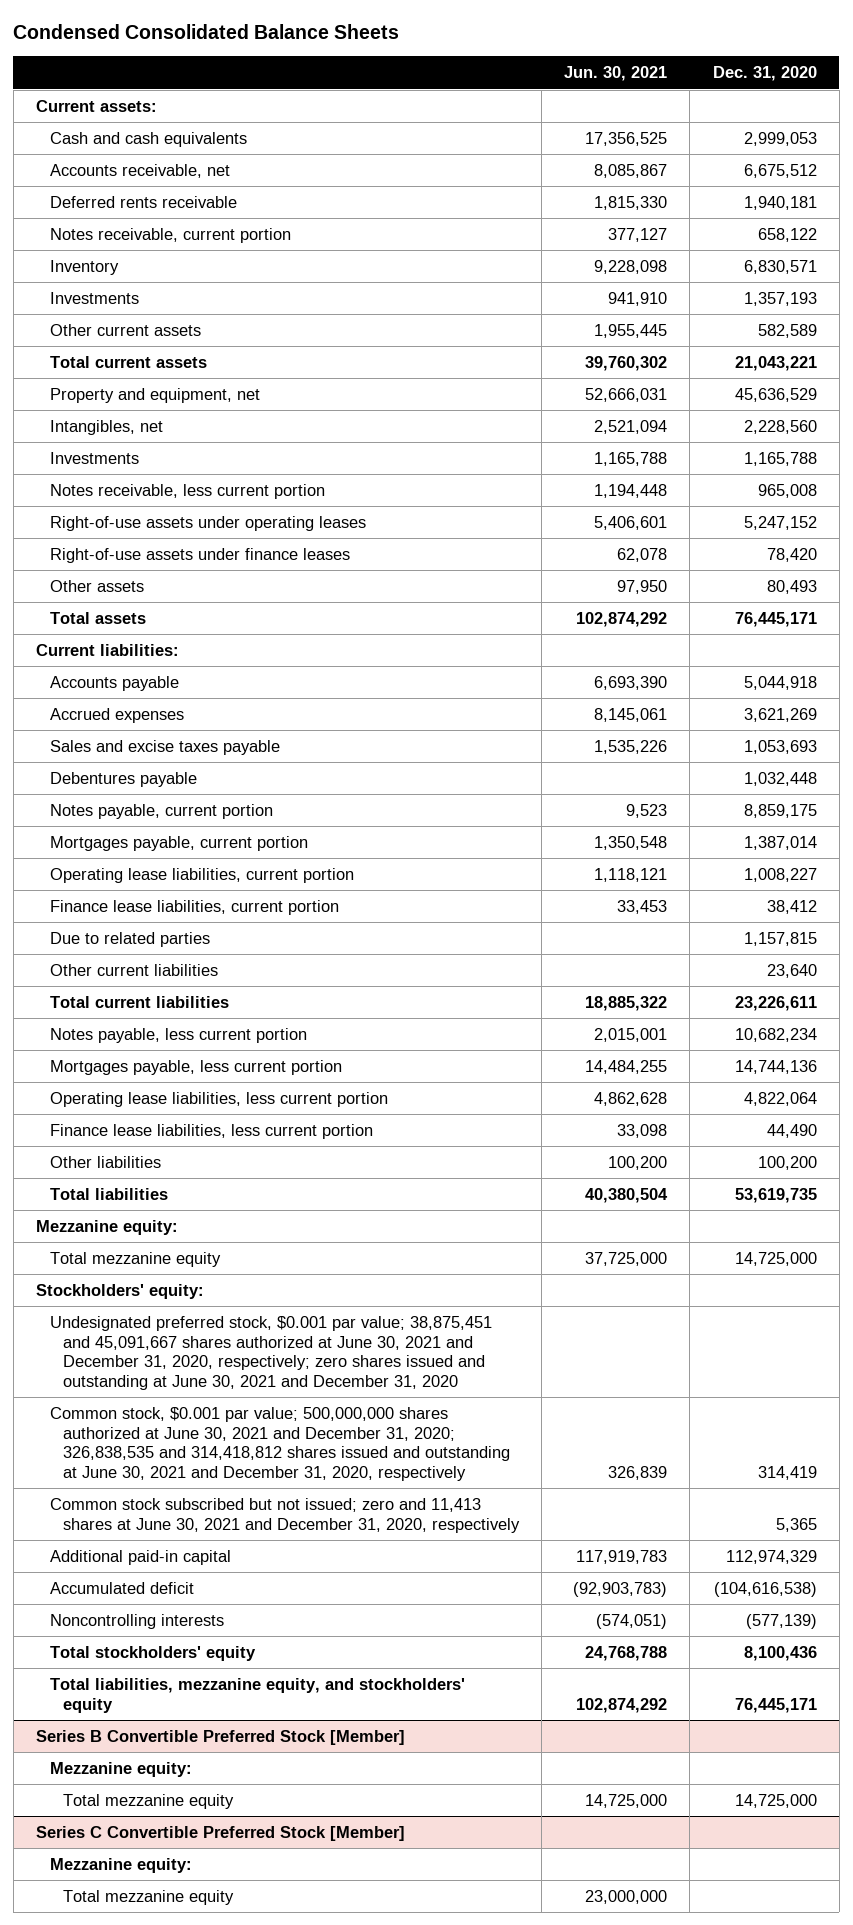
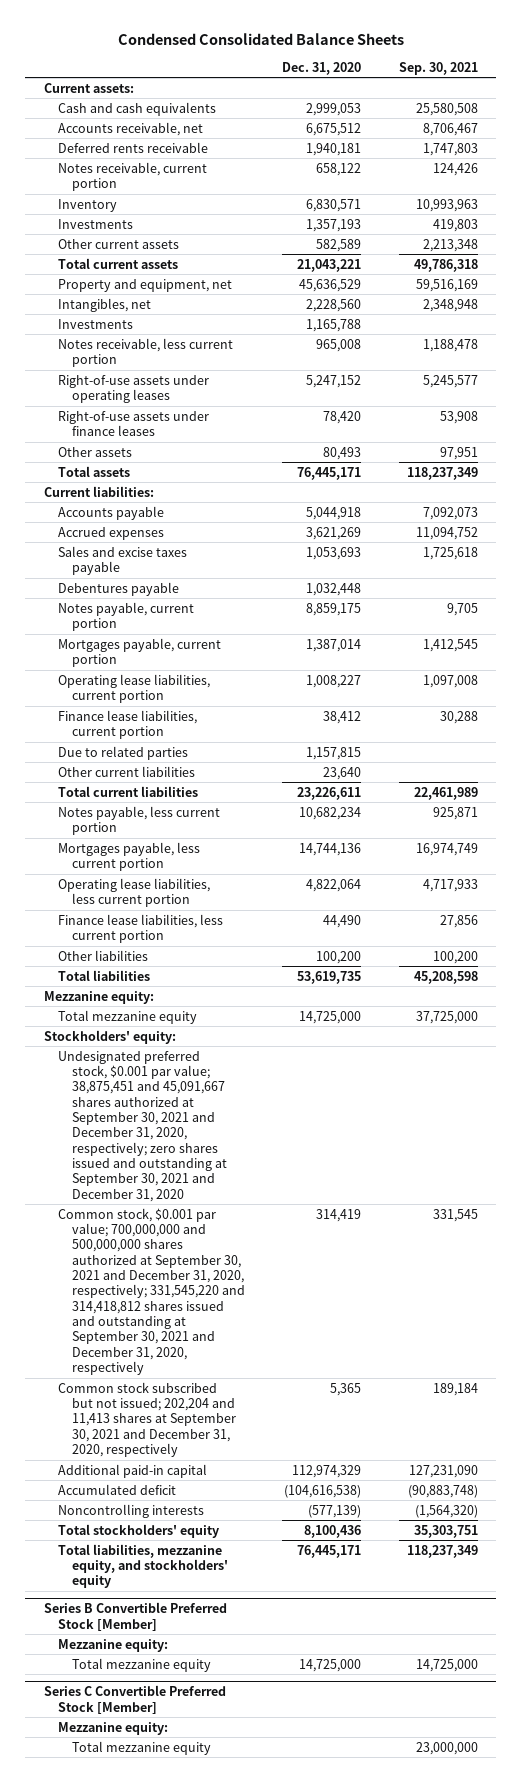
[564,66,668,82] Jun. 30, 2021 -> none
none -> [398,61,478,75] Sep. 30, 2021
[49,1315,492,1391] Undesignated preferred stock, $0.001 par value; 38,875,451 and 45,091,667 shares authorized at June 30, 2021 and December 31, 2020, respectively; zero shares issued and outstanding at June 30, 2021 and December 31, 2020 -> [57,1050,228,1202] Undesignated preferred stock, $0.001 par value; 38,875,451 and 45,091,667 shares authorized at September 30, 2021 and December 31, 2020, respectively; zero shares issued and outstanding at September 30, 2021 and December 31, 2020
[49,1406,511,1482] Common stock, $0.001 par value; 500,000,000 shares authorized at June 30, 2021 and December 31, 2020; 326,838,535 and 314,418,812 shares issued and outstanding at June 30, 2021 and December 31, 2020, respectively -> [57,1207,246,1375] Common stock, $0.001 par value; 700,000,000 and 500,000,000 shares authorized at September 30, 2021 and December 31, 2020, respectively; 331,545,220 and 314,418,812 shares issued and outstanding at September 30, 2021 and December 31, 2020, respectively
[49,1497,521,1533] Common stock subscribed but not issued; zero and 11,413 shares at June 30, 2021 and December 31, 2020, respectively -> [57,1381,237,1458] Common stock subscribed but not issued; 202,204 and 11,413 shares at September 30, 2021 and December 31, 2020, respectively

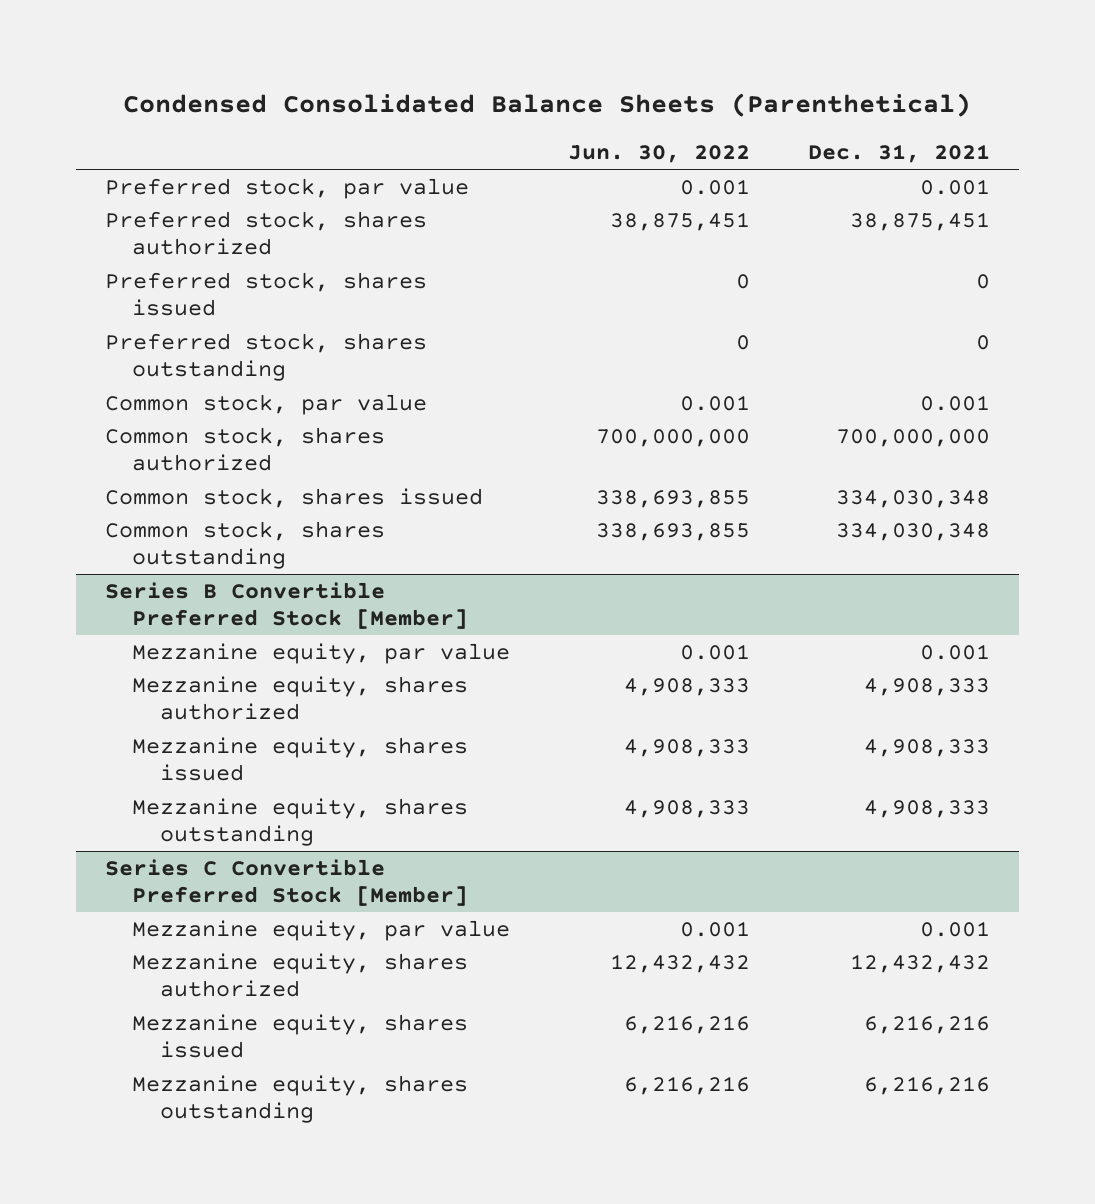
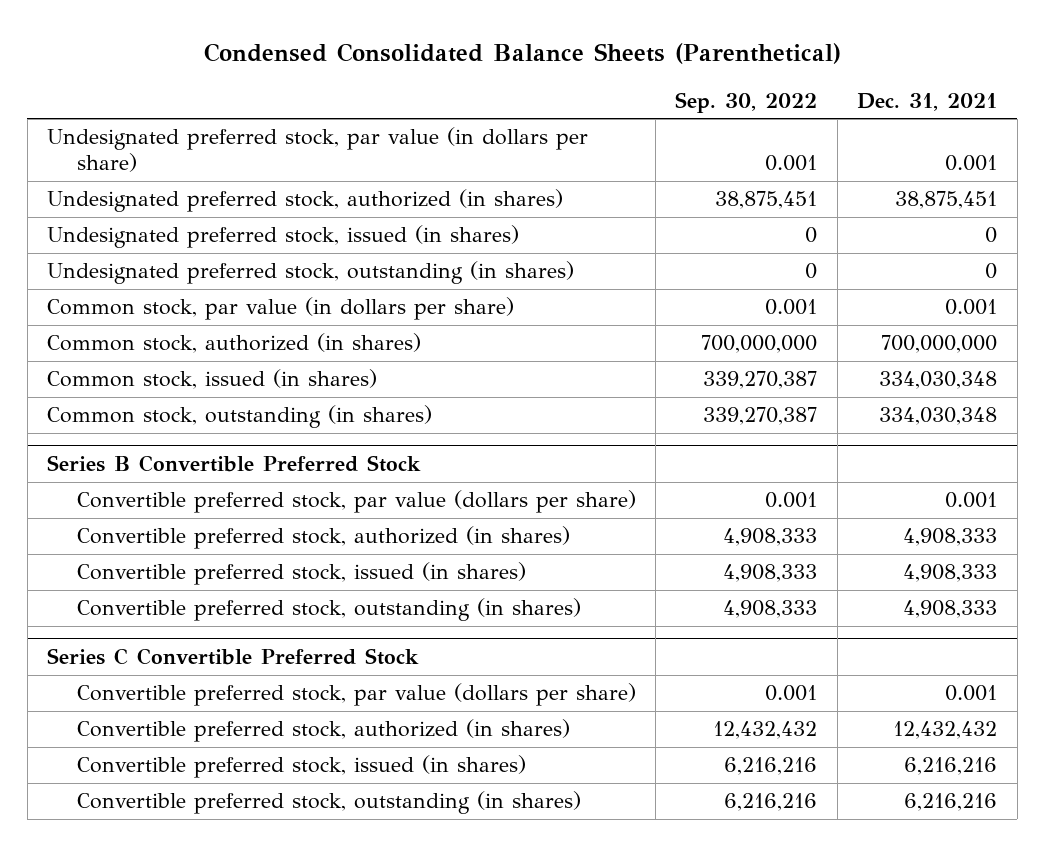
[568,145,751,164] Jun. 30, 2022 -> none
none -> [675,91,818,113] Sep. 30, 2022
[104,177,469,199] Preferred stock, par value -> [47,127,589,173] Undesignated preferred stock, par value (in dollars per share)
[104,210,427,256] Preferred stock, shares authorized -> [47,189,564,213] Undesignated preferred stock, authorized (in shares)
[104,271,427,317] Preferred stock, shares issued -> [47,225,520,249] Undesignated preferred stock, issued (in shares)
[104,332,427,382] Preferred stock, shares outstanding -> [47,261,575,285] Undesignated preferred stock, outstanding (in shares)
[104,393,427,415] Common stock, par value -> [47,297,515,321] Common stock, par value (in dollars per share)
[104,426,385,472] Common stock, shares authorized -> [47,333,422,354] Common stock, authorized (in shares)
[104,487,483,508] Common stock, shares issued -> [47,369,378,390] Common stock, issued (in shares)
[104,520,385,570] Common stock, shares outstanding -> [47,405,433,429] Common stock, outstanding (in shares)
[104,581,469,630] Series B Convertible Preferred Stock [Member] -> [47,455,422,473] Series B Convertible Preferred Stock
[132,642,511,664] Mezzanine equity, par value -> [76,490,636,514] Convertible preferred stock, par value (dollars per share)
[132,675,469,721] Mezzanine equity, shares authorized -> [76,526,570,550] Convertible preferred stock, authorized (in shares)
[132,736,469,782] Mezzanine equity, shares issued -> [76,562,526,586] Convertible preferred stock, issued (in shares)
[132,797,469,847] Mezzanine equity, shares outstanding -> [76,598,581,622] Convertible preferred stock, outstanding (in shares)
[104,858,469,907] Series C Convertible Preferred Stock [Member] -> [47,648,420,666] Series C Convertible Preferred Stock
[132,919,511,941] Mezzanine equity, par value -> [76,683,636,707] Convertible preferred stock, par value (dollars per share)
[132,952,469,998] Mezzanine equity, shares authorized -> [76,719,570,743] Convertible preferred stock, authorized (in shares)
[132,1013,469,1059] Mezzanine equity, shares issued -> [76,755,526,779] Convertible preferred stock, issued (in shares)
[132,1074,469,1124] Mezzanine equity, shares outstanding -> [76,791,581,815] Convertible preferred stock, outstanding (in shares)

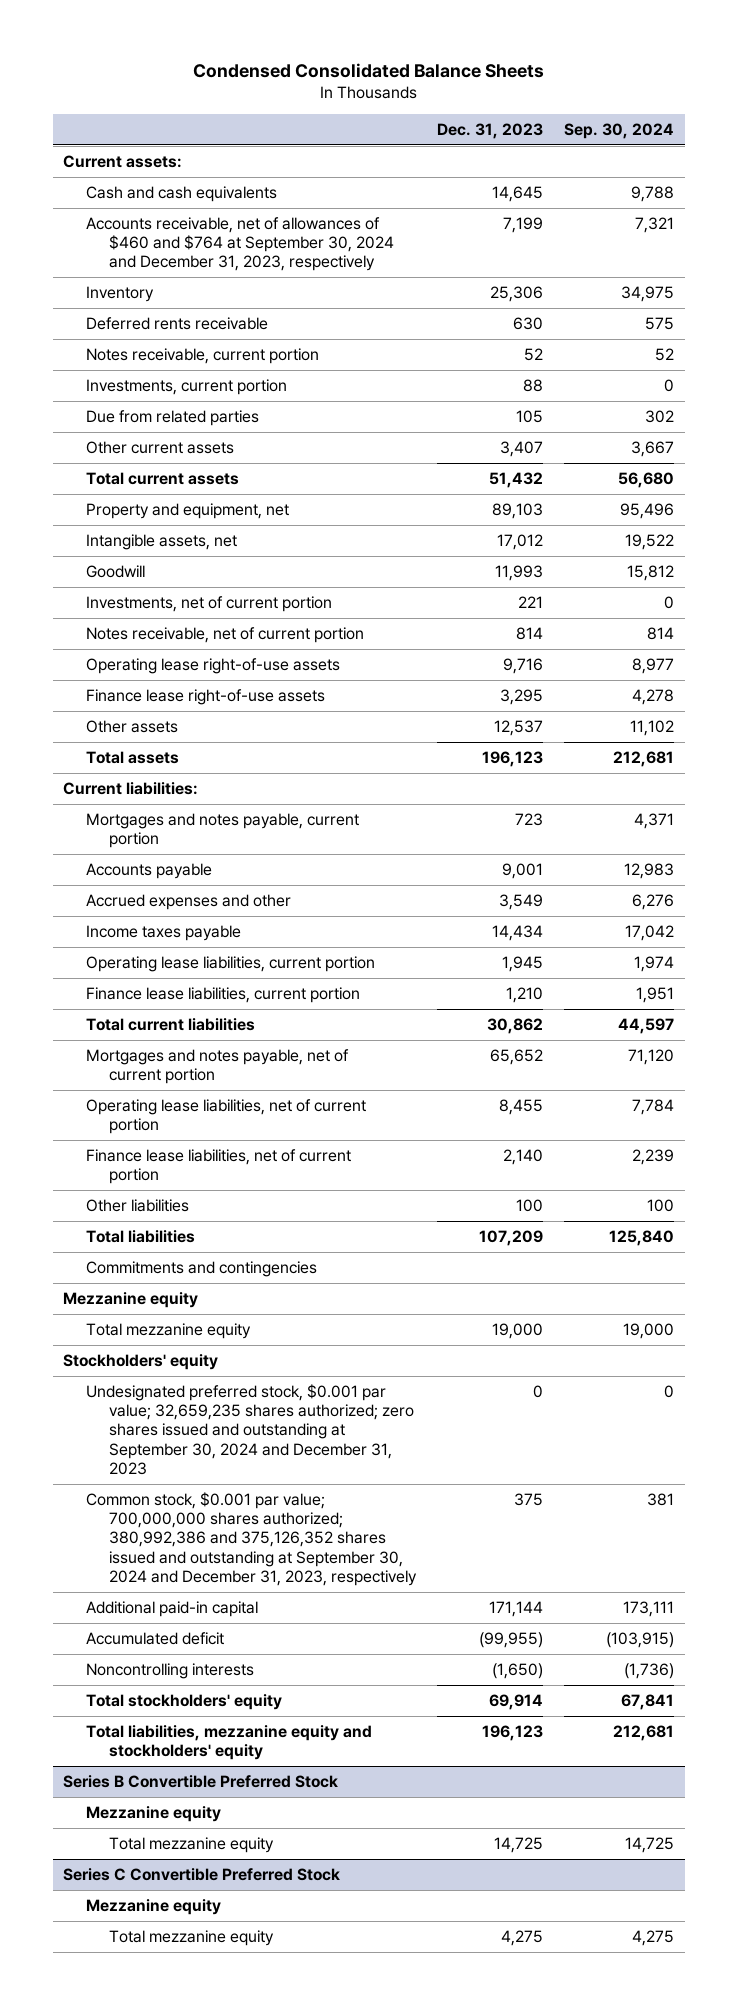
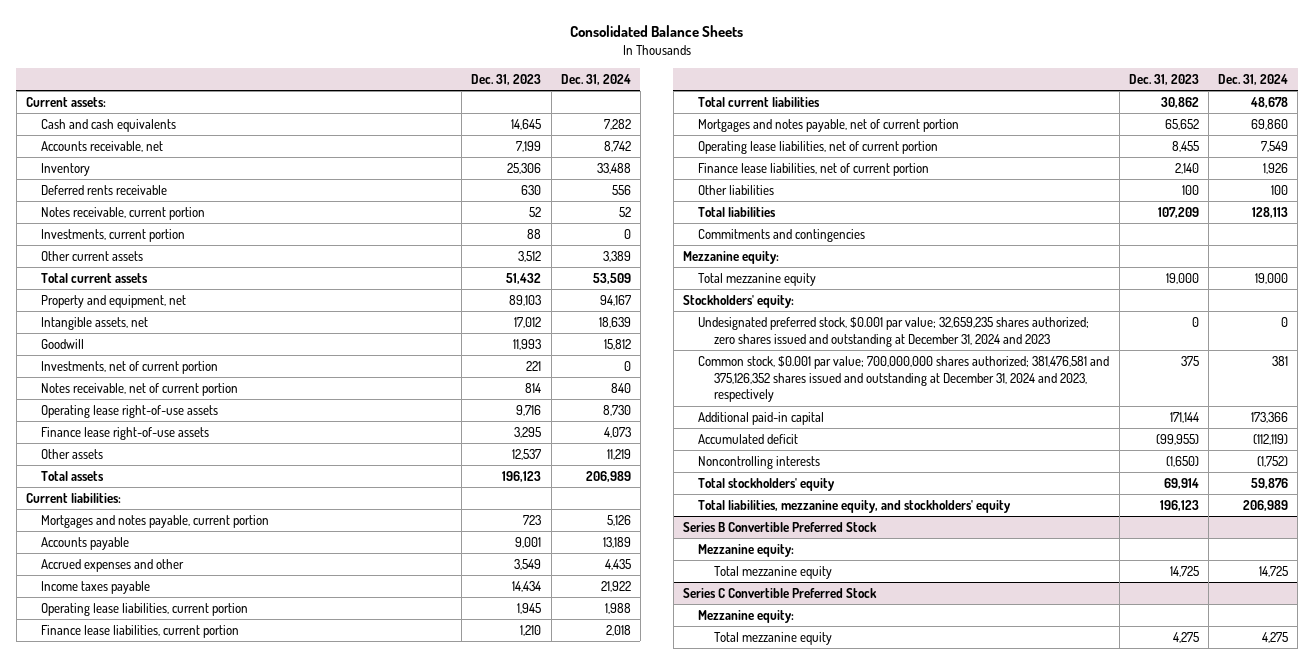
[192,63,544,79] Condensed Consolidated Balance Sheets -> [569,24,743,37] Consolidated Balance Sheets
[564,123,675,140] Sep. 30, 2024 -> none
none -> [560,73,631,85] Dec. 31, 2024
[86,216,395,272] Accounts receivable, net of allowances of $460 and $764 at September 30, 2024 and December 31, 2023, respectively -> [41,141,164,153] Accounts receivable, net
[86,409,260,426] Due from related parties -> none
[500,440,544,457] 3,407 -> [518,251,542,263] 3,512
[63,1291,199,1308] Mezzanine equity -> [683,251,780,265] Mezzanine equity:
[63,1353,219,1370] Stockholders' equity -> [683,295,795,309] Stockholders' equity:
[86,1383,415,1475] Undesignated preferred stock, $0.001 par value; 32,659,235 shares authorized; zero shares issued and outstanding at September 30, 2024 and December 31, 2023 -> [698,317,1090,347] Undesignated preferred stock, $0.001 par value; 32,659,235 shares authorized; zero shares issued and outstanding at December 31, 2024 and 2023
[86,1491,418,1586] Common stock, $0.001 par value; 700,000,000 shares authorized; 380,992,386 and 375,126,352 shares issued and outstanding at September 30, 2024 and December 31, 2023, respectively -> [698,356,1110,403] Common stock, $0.001 par value; 700,000,000 shares authorized; 381,476,581 and 375,126,352 shares issued and outstanding at December 31, 2024 and 2023, respectively
[86,1724,373,1761] Total liabilities, mezzanine equity and stockholders' equity -> [698,500,1012,514] Total liabilities, mezzanine equity, and stockholders' equity
[86,1805,222,1822] Mezzanine equity -> [698,544,795,558] Mezzanine equity:
[86,1898,222,1915] Mezzanine equity -> [698,610,795,624] Mezzanine equity:

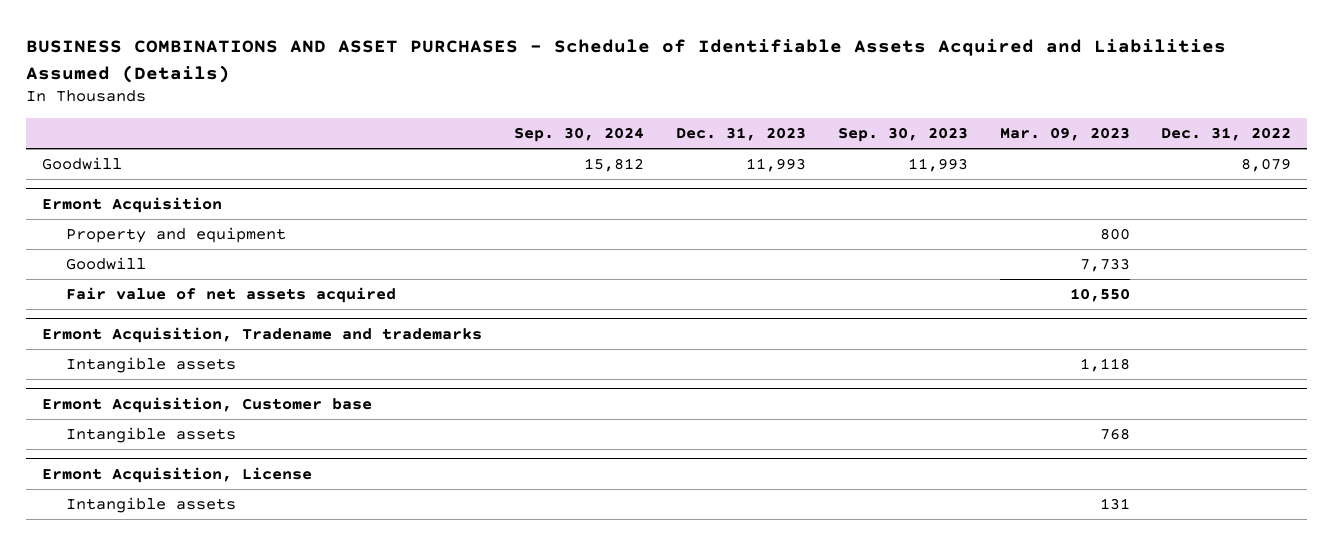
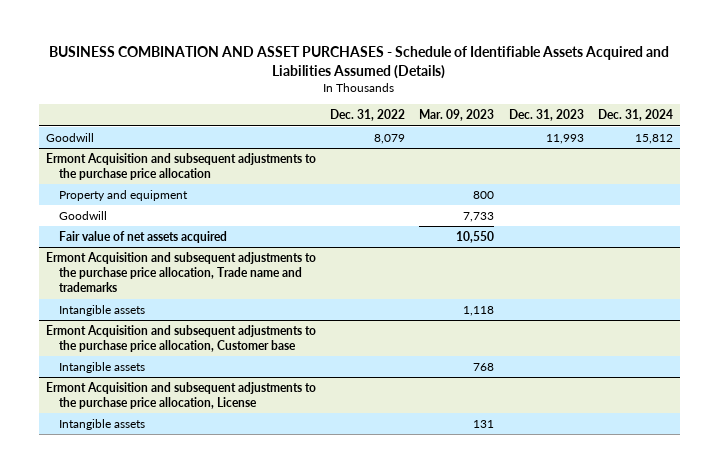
[26,39,1227,83] BUSINESS COMBINATIONS AND ASSET PURCHASES - Schedule of Identifiable Assets Acquired and Liabilities Assumed (Details) -> [49,46,670,80] BUSINESS COMBINATION AND ASSET PURCHASES - Schedule of Identifiable Assets Acquired and Liabilities Assumed (Details)
[514,127,645,143] Sep. 30, 2024 -> none
[837,127,968,143] Sep. 30, 2023 -> none
none -> [598,109,674,122] Dec. 31, 2024
[42,196,223,213] Ermont Acquisition -> [45,152,316,181] Ermont Acquisition and subsequent adjustments to the purchase price allocation
[42,326,483,343] Ermont Acquisition, Tradename and trademarks -> none
none -> [45,251,316,293] Ermont Acquisition and subsequent adjustments to the purchase price allocation, Trade name and trademarks
[42,396,373,413] Ermont Acquisition, Customer base -> none
none -> [45,324,316,353] Ermont Acquisition and subsequent adjustments to the purchase price allocation, Customer base
[42,466,313,483] Ermont Acquisition, License -> none
none -> [45,381,316,410] Ermont Acquisition and subsequent adjustments to the purchase price allocation, License

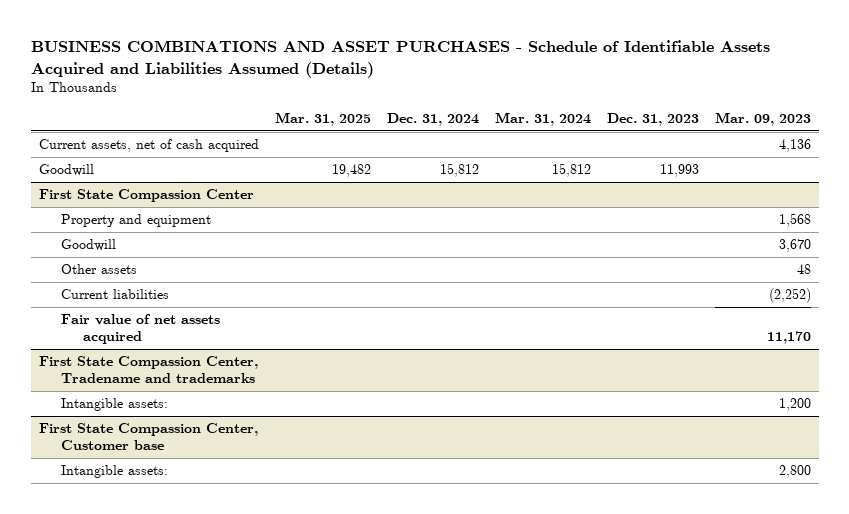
[49,46,670,80] BUSINESS COMBINATION AND ASSET PURCHASES - Schedule of Identifiable Assets Acquired and Liabilities Assumed (Details) -> [30,40,770,78] BUSINESS COMBINATIONS AND ASSET PURCHASES - Schedule of Identifiable Assets Acquired and Liabilities Assumed (Details)
[330,109,406,122] Dec. 31, 2022 -> none
none -> [274,112,371,127] Mar. 31, 2025
none -> [494,112,591,127] Mar. 31, 2024
none -> [38,139,259,153] Current assets, net of cash acquired
[45,152,316,181] Ermont Acquisition and subsequent adjustments to the purchase price allocation -> none
[45,251,316,293] Ermont Acquisition and subsequent adjustments to the purchase price allocation, Trade name and trademarks -> none
[45,324,316,353] Ermont Acquisition and subsequent adjustments to the purchase price allocation, Customer base -> none
[45,381,316,410] Ermont Acquisition and subsequent adjustments to the purchase price allocation, License -> none
[58,418,145,430] Intangible assets -> none
none -> [38,189,254,203] First State Compassion Center
[473,190,495,199] 800 -> [778,213,811,228] 1,568
[463,211,495,222] 7,733 -> [778,239,811,253] 3,670
none -> [60,264,137,275] Other assets
none -> [60,289,169,300] Current liabilities
[456,230,495,243] 10,550 -> [766,331,811,345] 11,170
none -> [38,356,258,384] First State Compassion Center, Tradename and trademarks
[58,304,145,316] Intangible assets -> [60,398,168,412] Intangible assets:
[463,305,495,316] 1,118 -> [778,398,811,412] 1,200
none -> [38,423,258,451] First State Compassion Center, Customer base
[58,361,145,373] Intangible assets -> [60,465,168,479] Intangible assets:
[473,362,495,371] 768 -> [778,465,811,479] 2,800

